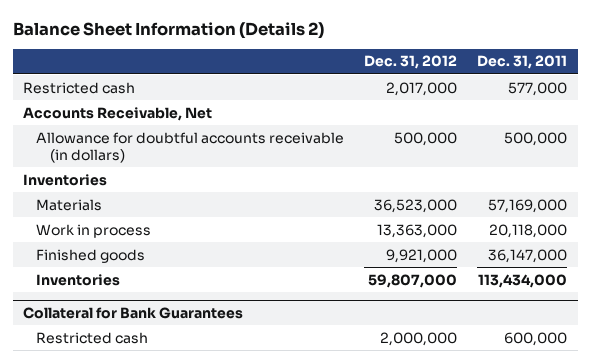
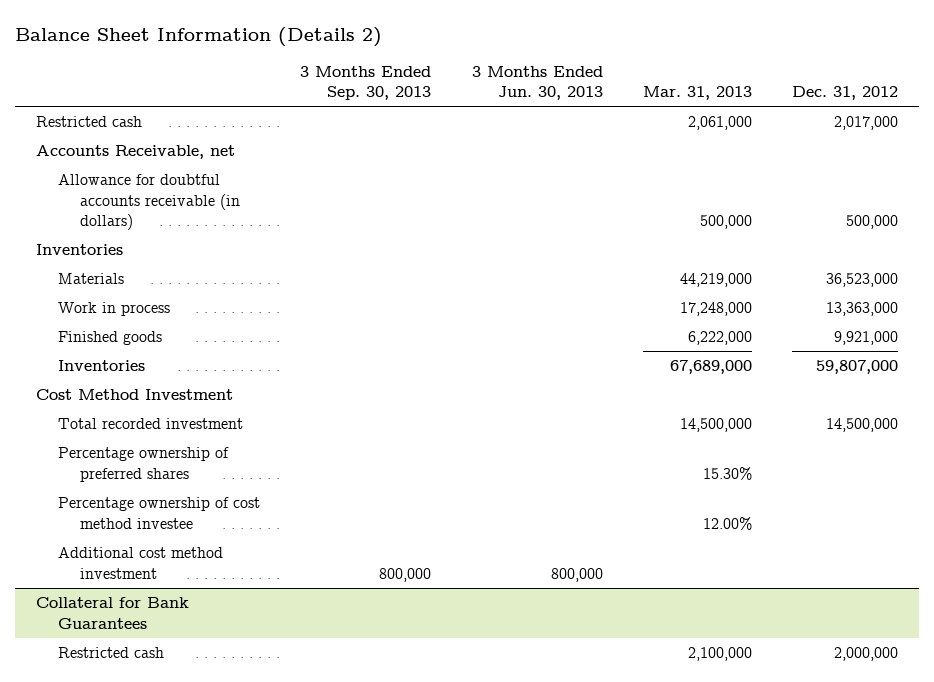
[477,55,568,70] Dec. 31, 2011 -> none
none -> [300,66,432,101] 3 Months Ended Sep. 30, 2013
none -> [471,66,603,101] 3 Months Ended Jun. 30, 2013
none -> [643,86,753,101] Mar. 31, 2013
[22,106,212,121] Accounts Receivable, Net -> [35,145,235,160] Accounts Receivable, net
none -> [35,389,233,401] Cost Method Investment
none -> [57,418,243,430] Total recorded investment
none -> [57,447,229,482] Percentage ownership of preferred shares
none -> [57,497,260,529] Percentage ownership of cost method investee
none -> [57,547,223,579] Additional cost method investment

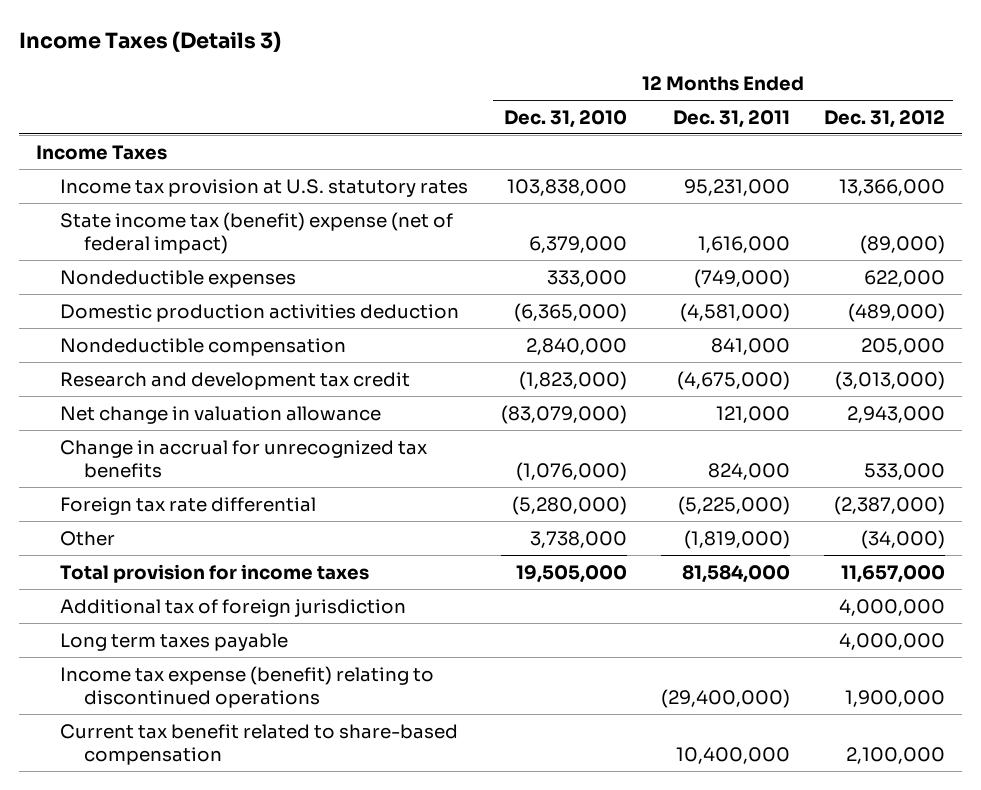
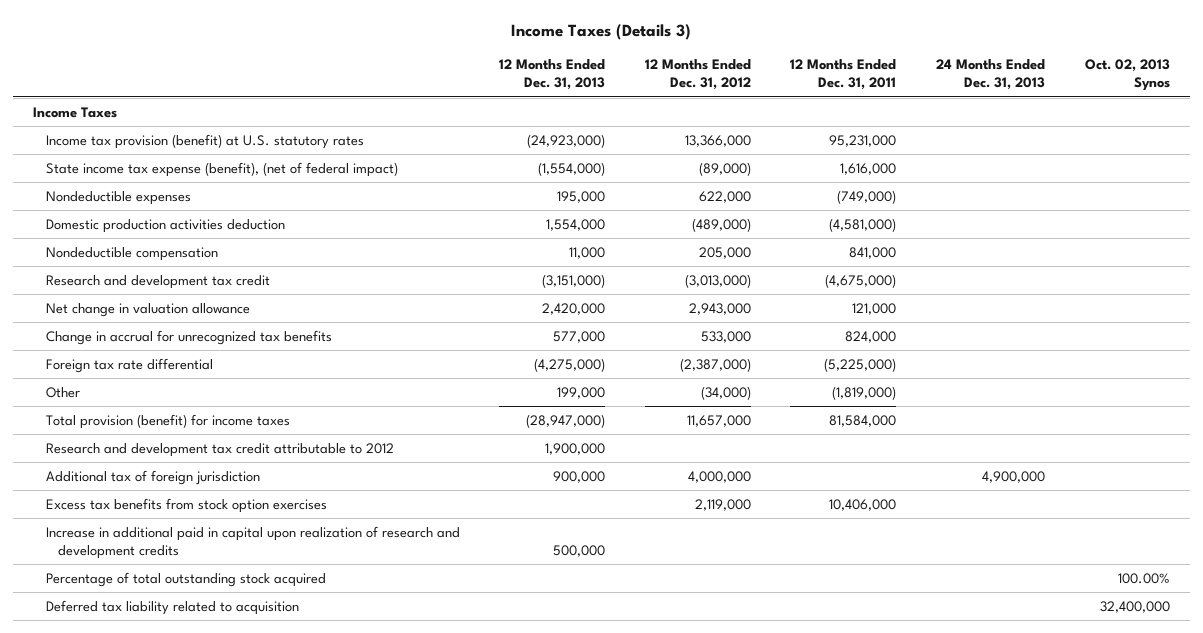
[504,109,628,128] Dec. 31, 2010 -> none
none -> [499,59,606,91] 12 Months Ended Dec. 31, 2013
none -> [936,59,1046,91] 24 Months Ended Dec. 31, 2013
none -> [1084,59,1170,92] Oct. 02, 2013 Synos
[59,178,468,197] Income tax provision at U.S. statutory rates -> [45,133,364,149] Income tax provision (benefit) at U.S. statutory rates
[59,211,453,255] State income tax (benefit) expense (net of federal impact) -> [45,161,398,177] State income tax expense (benefit), (net of federal impact)
[59,563,369,583] Total provision for income taxes -> [45,413,290,429] Total provision (benefit) for income taxes
none -> [45,442,394,457] Research and development tax credit attributable to 2012
[59,632,288,651] Long term taxes payable -> none
[59,665,434,709] Income tax expense (benefit) relating to discontinued operations -> none
[59,723,458,766] Current tax benefit related to share-based compensation -> none
none -> [45,497,327,513] Excess tax benefits from stock option exercises
none -> [45,525,460,560] Increase in additional paid in capital upon realization of research and development credits
none -> [45,571,326,587] Percentage of total outstanding stock acquired
none -> [45,599,299,615] Deferred tax liability related to acquisition

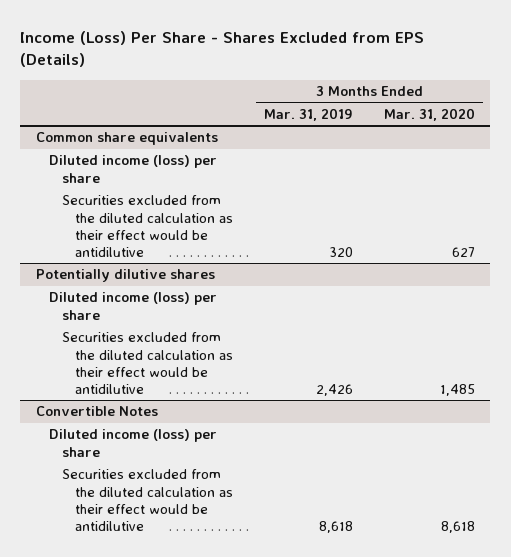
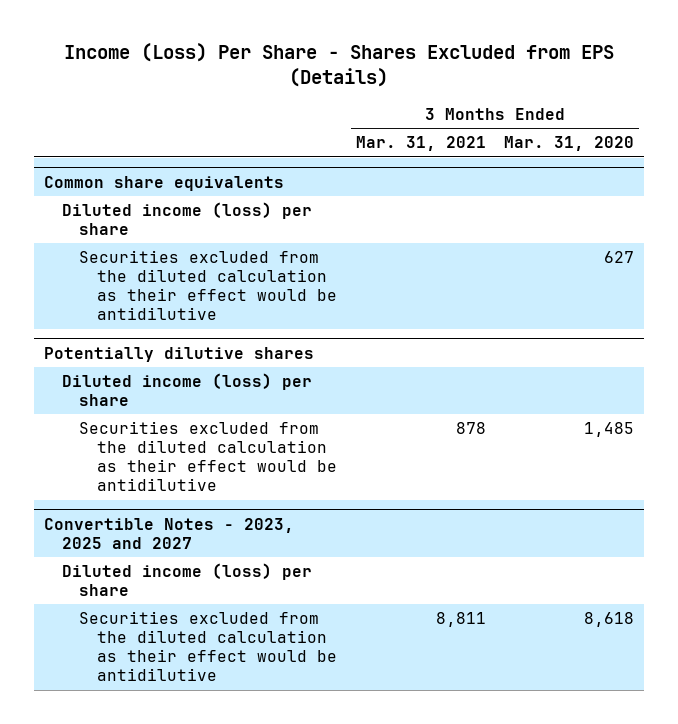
[264,107,354,121] Mar. 31, 2019 -> none
none -> [355,136,486,152] Mar. 31, 2021
[35,406,158,417] Convertible Notes -> [43,517,294,549] Convertible Notes - 2023, 2025 and 2027

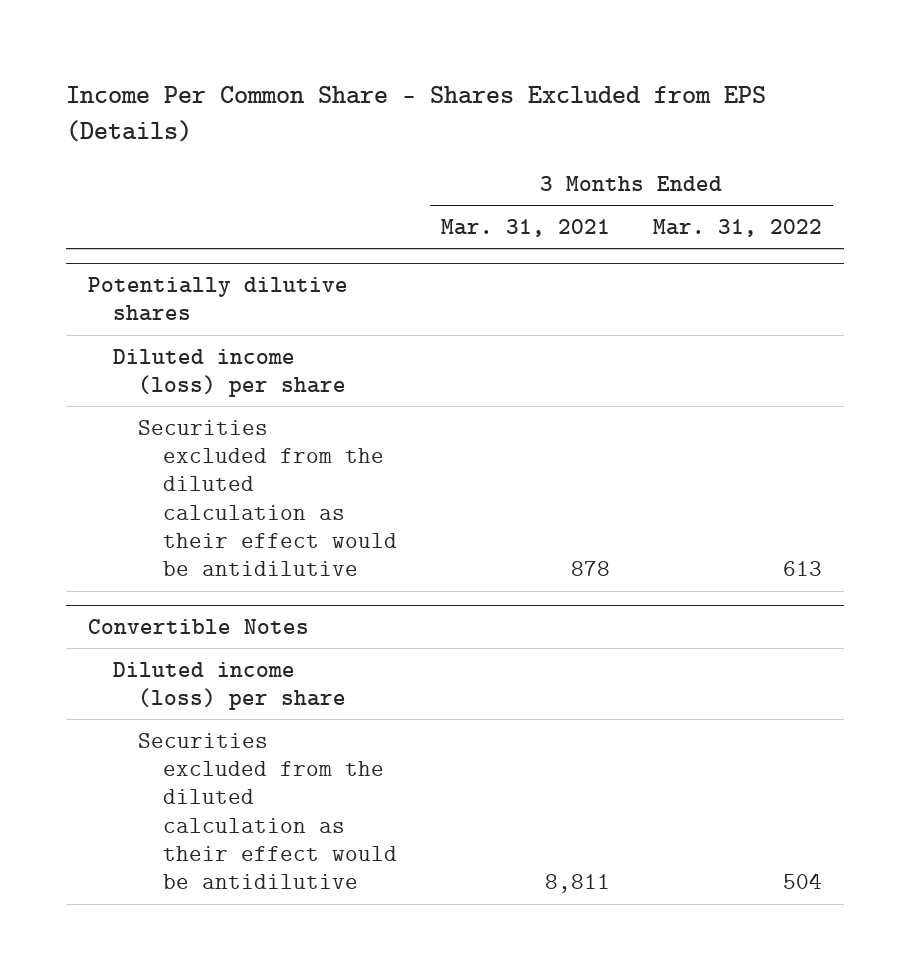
[64,43,615,88] Income (Loss) Per Share - Shares Excluded from EPS (Details) -> [66,85,767,142] Income Per Common Share - Shares Excluded from EPS (Details)
[504,136,635,152] Mar. 31, 2020 -> none
none -> [653,218,823,237] Mar. 31, 2022
[43,175,284,191] Common share equivalents -> none
[61,201,312,236] Diluted income (loss) per share -> none
[79,249,337,321] Securities excluded from the diluted calculation as their effect would be antidilutive -> none
[43,517,294,549] Convertible Notes - 2023, 2025 and 2027 -> [88,618,310,634] Convertible Notes

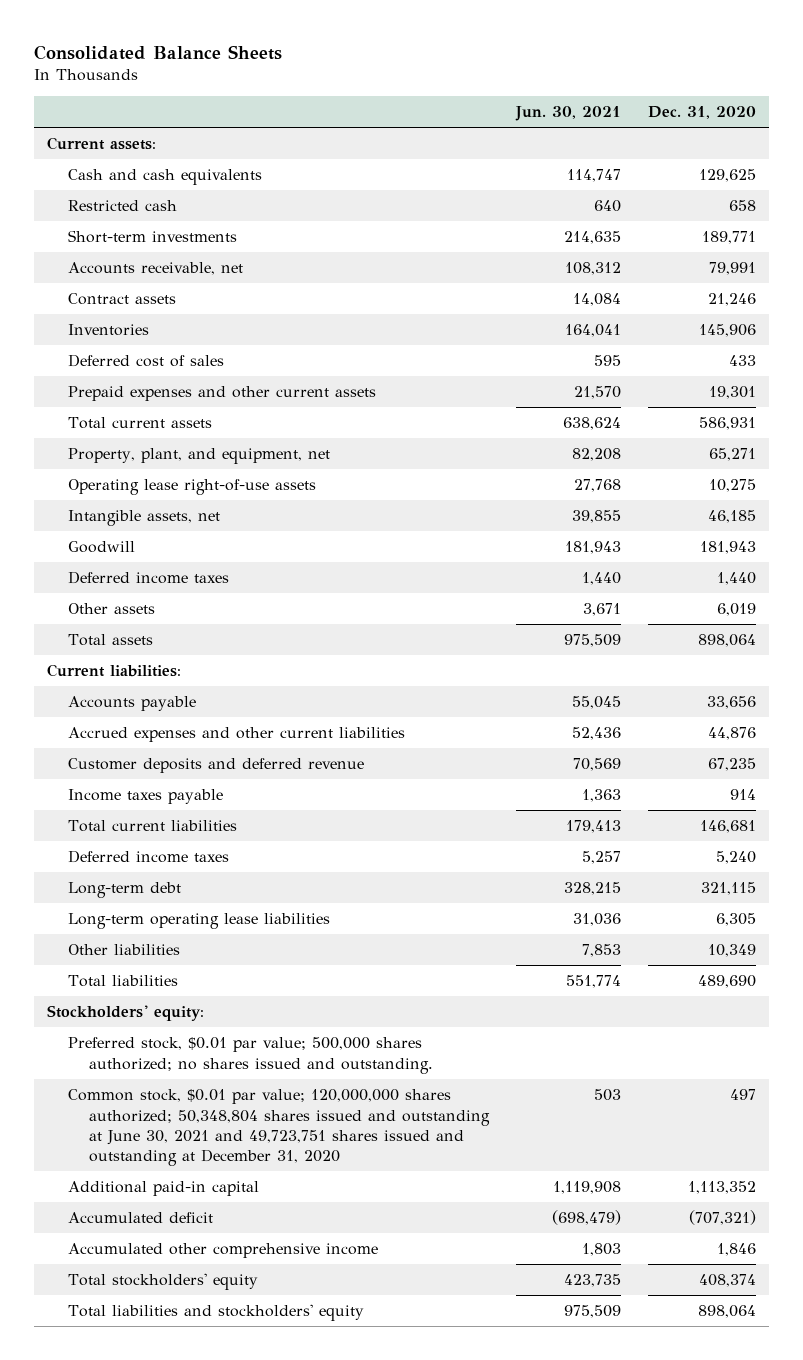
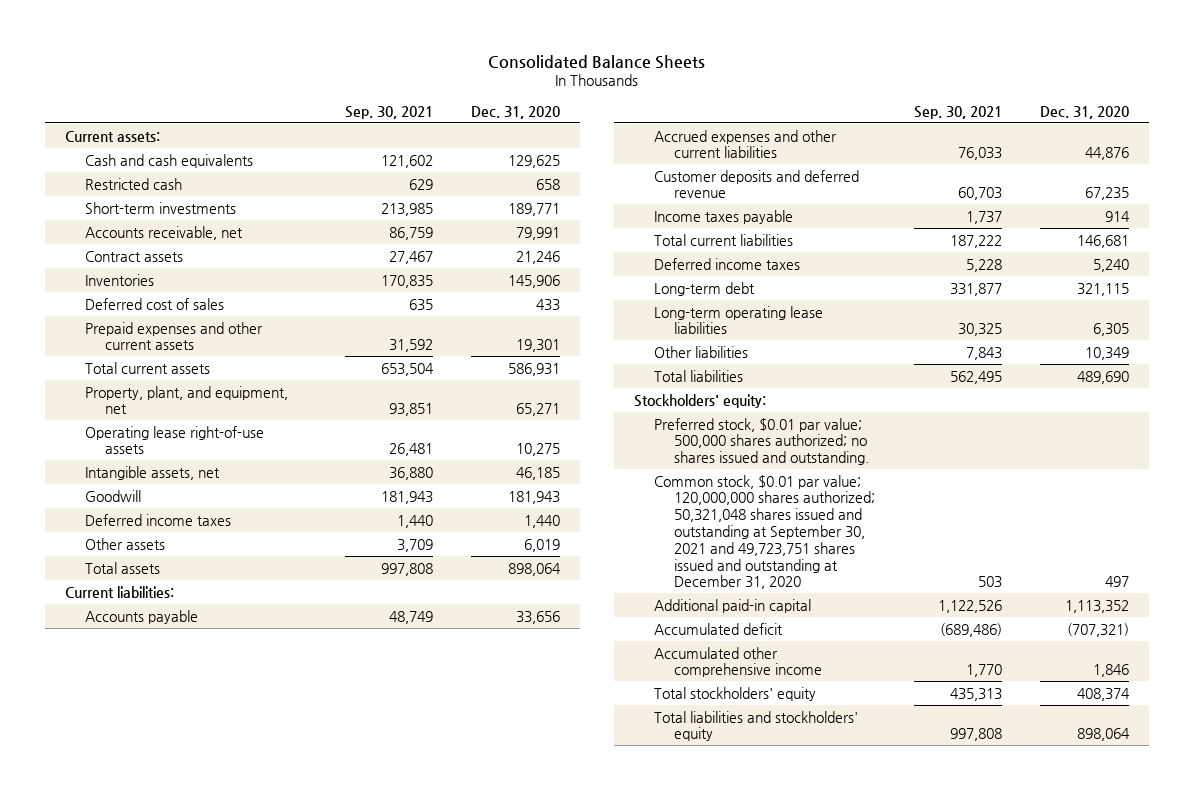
[515,106,622,122] Jun. 30, 2021 -> none
none -> [344,105,433,119] Sep. 30, 2021
[68,1089,491,1167] Common stock, $0.01 par value; 120,000,000 shares authorized; 50,348,804 shares issued and outstanding at June 30, 2021 and 49,723,751 shares issued and outstanding at December 31, 2020 -> [653,474,875,590] Common stock, $0.01 par value; 120,000,000 shares authorized; 50,321,048 shares issued and outstanding at September 30, 2021 and 49,723,751 shares issued and outstanding at December 31, 2020

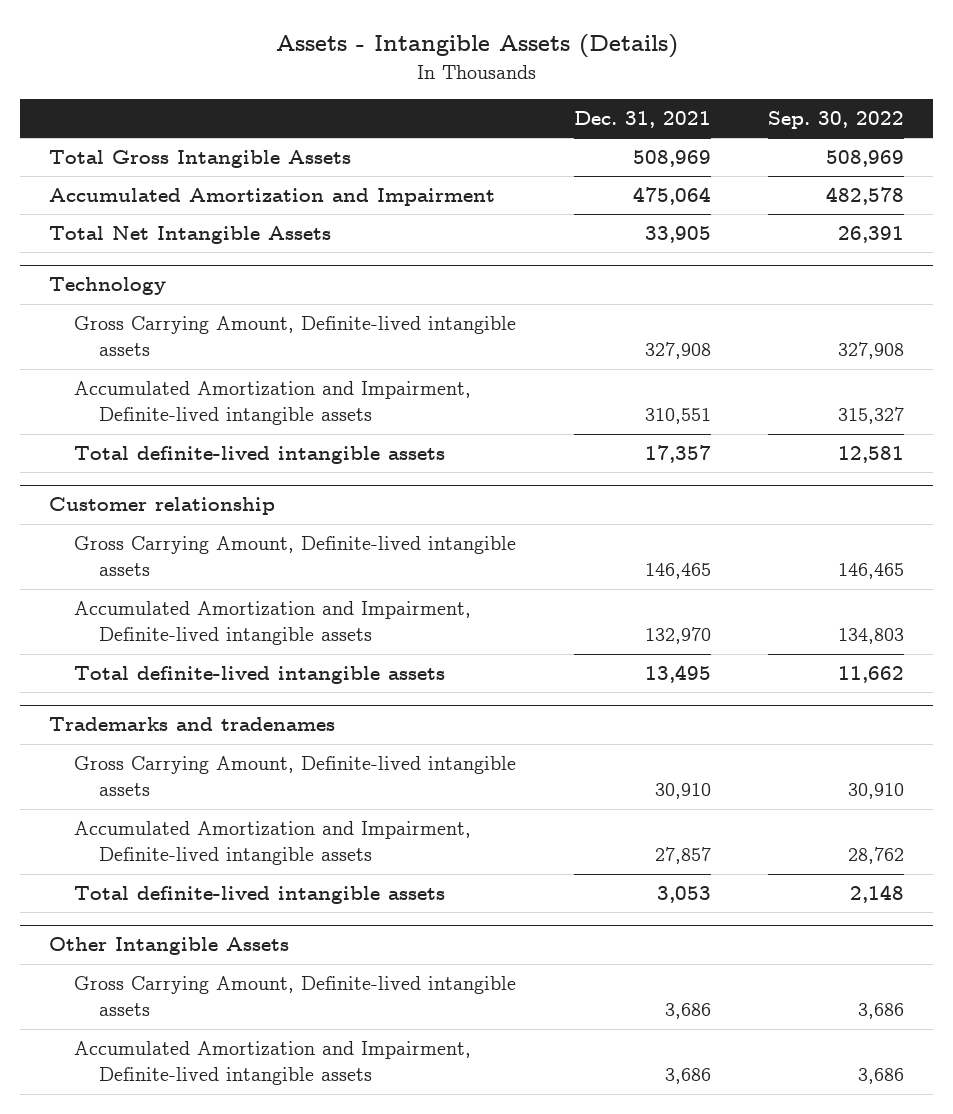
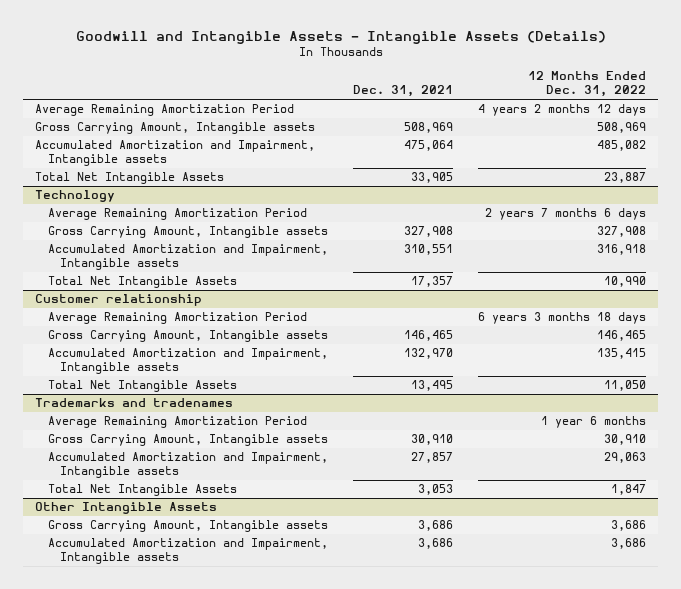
[275,34,678,59] Assets - Intangible Assets (Details) -> [75,30,606,44] Goodwill and Intangible Assets - Intangible Assets (Details)
[768,110,905,129] Sep. 30, 2022 -> none
none -> [527,71,646,98] 12 Months Ended Dec. 31, 2022
none -> [35,104,295,117] Average Remaining Amortization Period
[49,150,352,169] Total Gross Intangible Assets -> [35,122,316,135] Gross Carrying Amount, Intangible assets
[49,188,496,207] Accumulated Amortization and Impairment -> [35,140,316,167] Accumulated Amortization and Impairment, Intangible assets
none -> [47,208,307,221] Average Remaining Amortization Period
[74,316,517,357] Gross Carrying Amount, Definite-lived intangible assets -> [47,226,328,239] Gross Carrying Amount, Intangible assets
[74,381,472,426] Accumulated Amortization and Impairment, Definite-lived intangible assets -> [47,244,328,271] Accumulated Amortization and Impairment, Intangible assets
[74,446,446,465] Total definite-lived intangible assets -> [47,276,237,289] Total Net Intangible Assets
none -> [47,312,307,325] Average Remaining Amortization Period
[74,536,517,577] Gross Carrying Amount, Definite-lived intangible assets -> [47,330,328,343] Gross Carrying Amount, Intangible assets
[74,601,472,646] Accumulated Amortization and Impairment, Definite-lived intangible assets -> [47,348,328,375] Accumulated Amortization and Impairment, Intangible assets
[74,666,446,685] Total definite-lived intangible assets -> [47,380,237,393] Total Net Intangible Assets
none -> [47,416,307,429] Average Remaining Amortization Period
[74,756,517,797] Gross Carrying Amount, Definite-lived intangible assets -> [47,434,328,447] Gross Carrying Amount, Intangible assets
[74,821,472,866] Accumulated Amortization and Impairment, Definite-lived intangible assets -> [47,452,328,479] Accumulated Amortization and Impairment, Intangible assets
[74,886,446,905] Total definite-lived intangible assets -> [47,484,237,497] Total Net Intangible Assets
[74,976,517,1017] Gross Carrying Amount, Definite-lived intangible assets -> [47,520,328,533] Gross Carrying Amount, Intangible assets
[74,1041,472,1086] Accumulated Amortization and Impairment, Definite-lived intangible assets -> [47,538,328,565] Accumulated Amortization and Impairment, Intangible assets

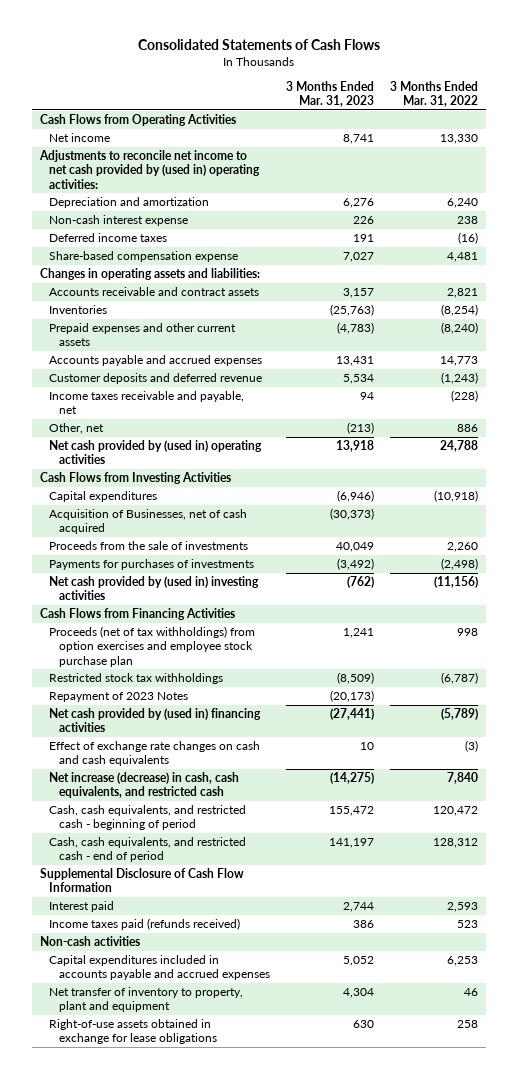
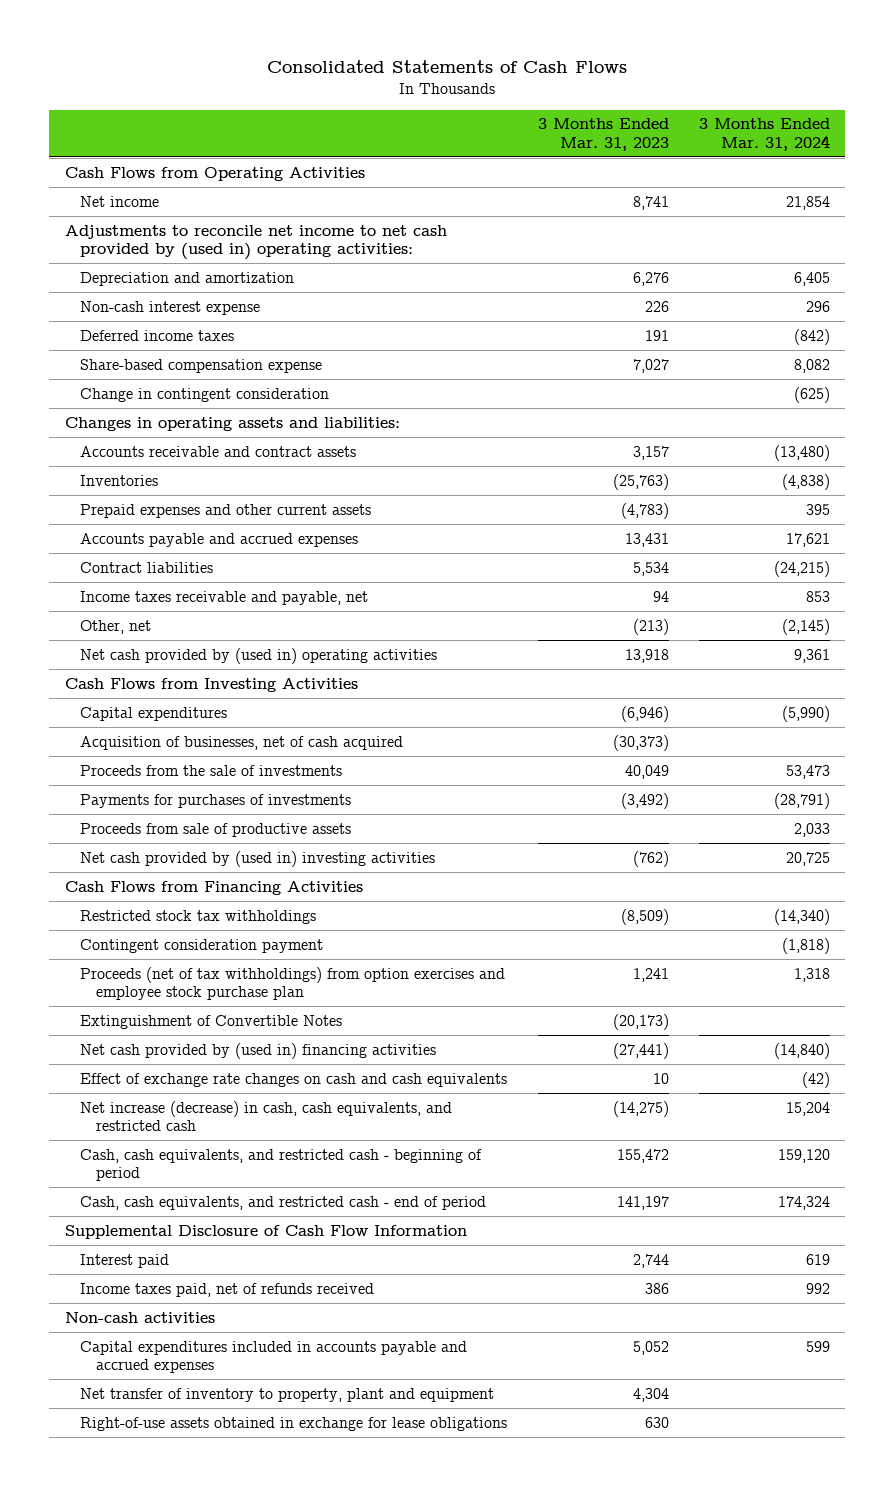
[390,80,479,108] 3 Months Ended Mar. 31, 2022 -> none
none -> [698,118,830,151] 3 Months Ended Mar. 31, 2024
none -> [80,387,330,402] Change in contingent consideration
[49,373,263,385] Customer deposits and deferred revenue -> [80,561,214,573] Contract liabilities
[49,509,248,535] Acquisition of Businesses, net of cash acquired -> [80,735,404,750] Acquisition of businesses, net of cash acquired
none -> [80,822,352,837] Proceeds from sale of productive assets
none -> [80,938,324,953] Contingent consideration payment
[49,626,256,667] Proceeds (net of tax withholdings) from option exercises and employee stock purchase plan -> [80,966,506,1001] Proceeds (net of tax withholdings) from option exercises and employee stock purchase plan
[49,692,189,703] Repayment of 2023 Notes -> [80,1014,343,1029] Extinguishment of Convertible Notes
[49,918,241,931] Income taxes paid (refunds received) -> [80,1282,375,1297] Income taxes paid, net of refunds received

